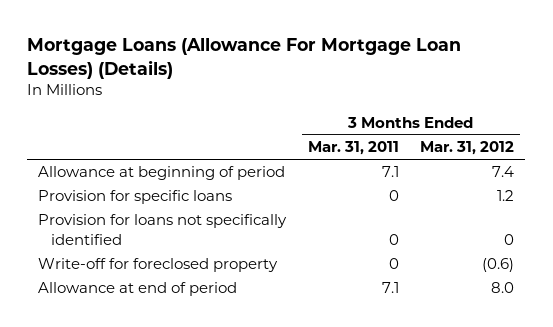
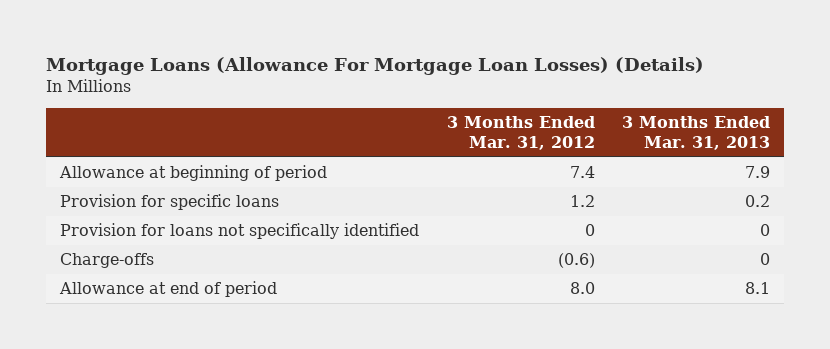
[307,141,399,156] Mar. 31, 2011 -> none
none -> [621,116,770,150] 3 Months Ended Mar. 31, 2013
[38,258,279,273] Write-off for foreclosed property -> [60,253,155,269] Charge-offs

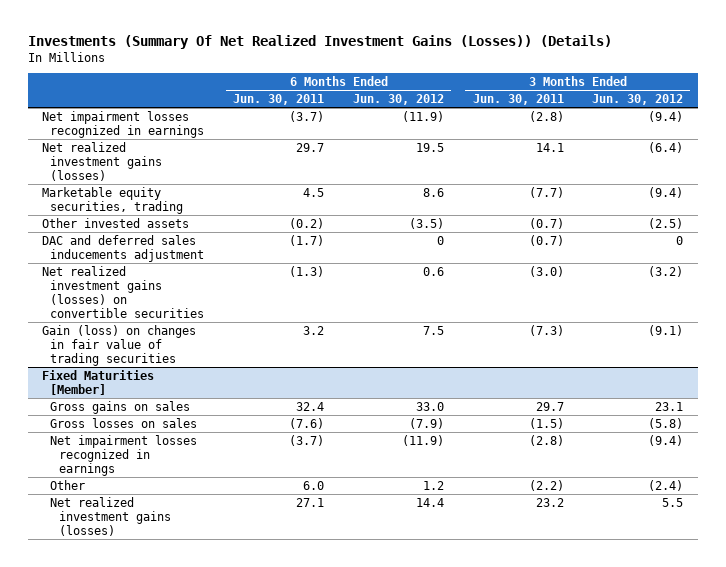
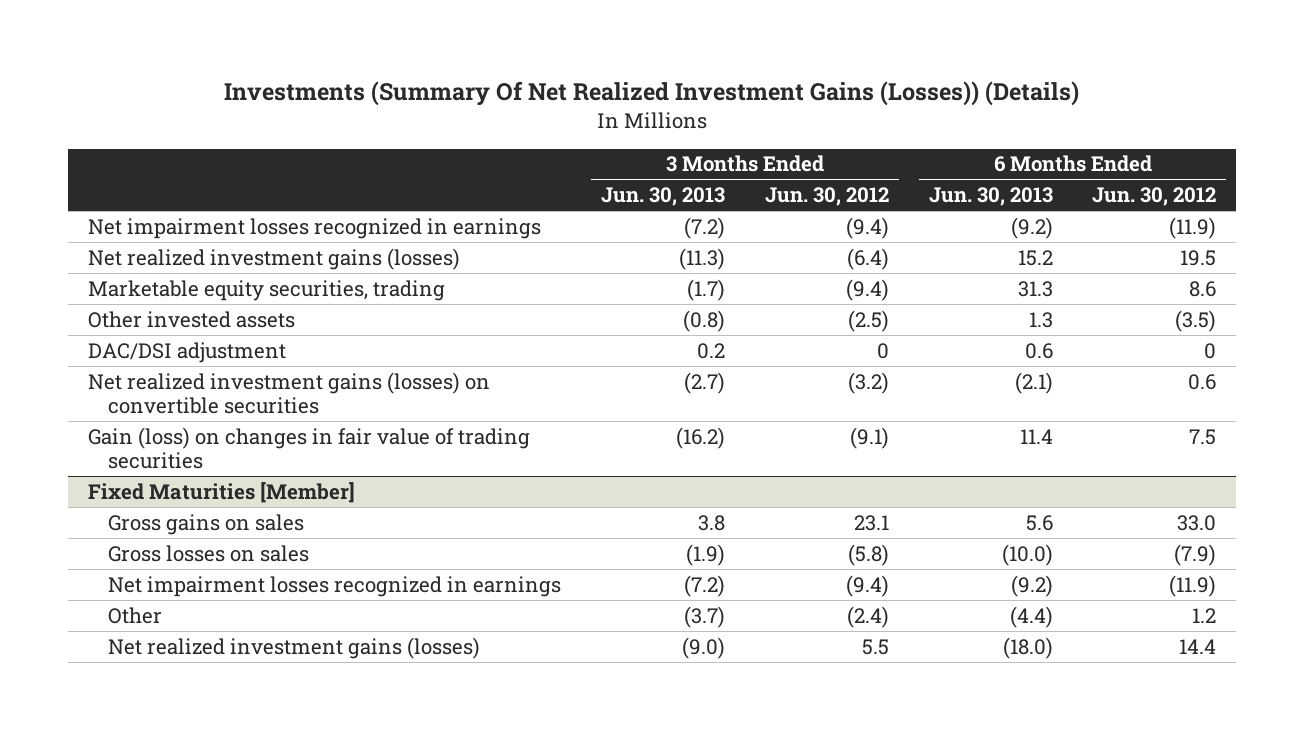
[233,94,325,106] Jun. 30, 2011 -> none
[472,94,564,106] Jun. 30, 2011 -> none
none -> [601,187,726,207] Jun. 30, 2013
none -> [928,187,1053,207] Jun. 30, 2013
[42,234,205,262] DAC and deferred sales inducements adjustment -> [88,341,287,363] DAC/DSI adjustment

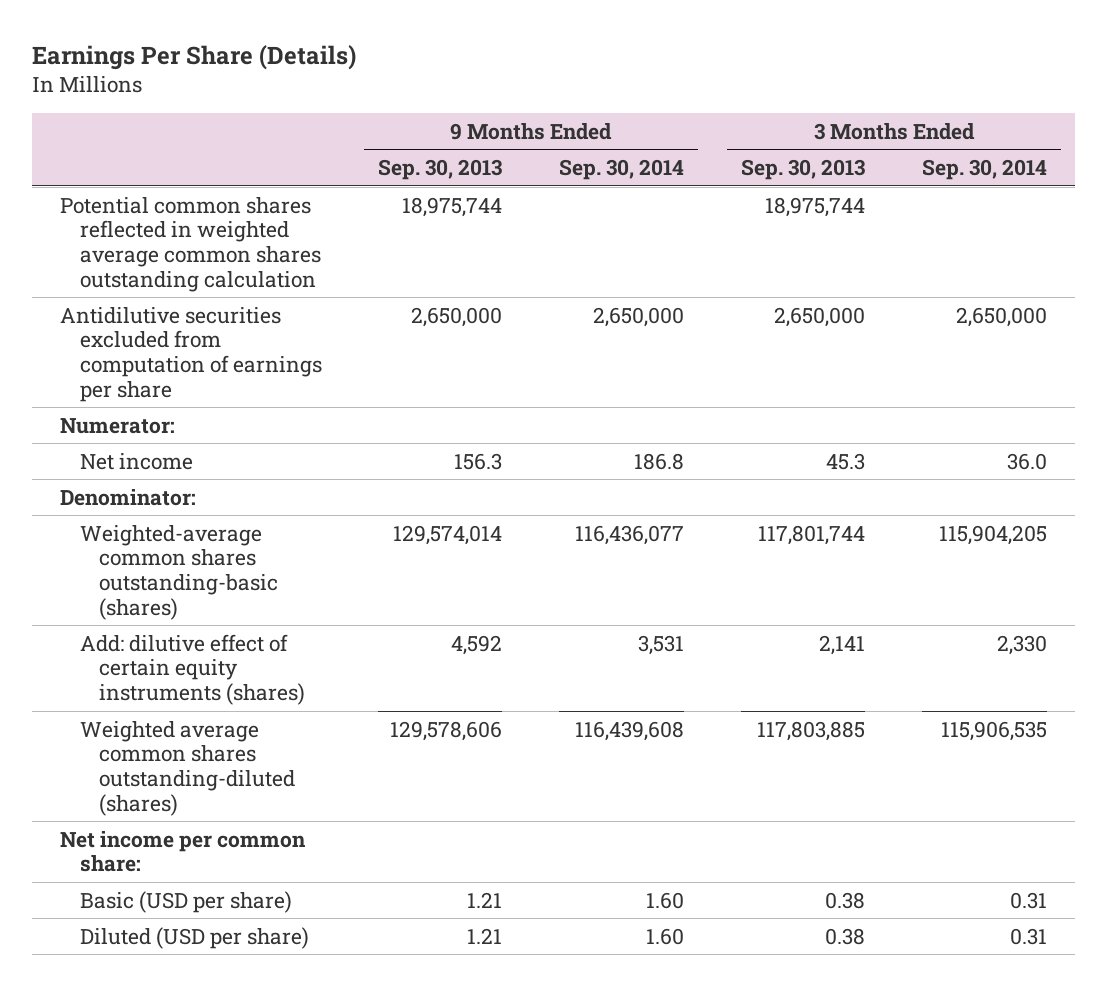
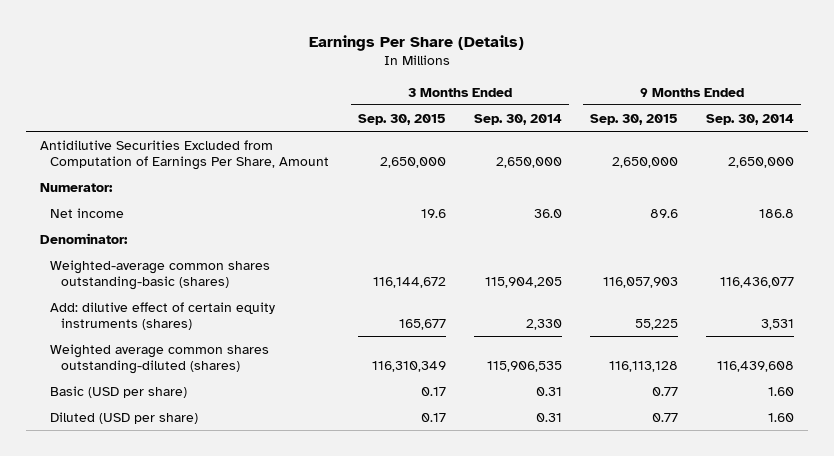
[378,159,503,181] Sep. 30, 2013 -> none
[740,159,865,181] Sep. 30, 2013 -> none
none -> [357,113,446,125] Sep. 30, 2015
none -> [590,113,679,125] Sep. 30, 2015
[60,196,321,292] Potential common shares reflected in weighted average common shares outstanding calculation -> none
[60,306,322,402] Antidilutive securities excluded from computation of earnings per share -> [39,139,330,170] Antidilutive Securities Excluded from Computation of Earnings Per Share, Amount
[60,830,307,873] Net income per common share: -> none

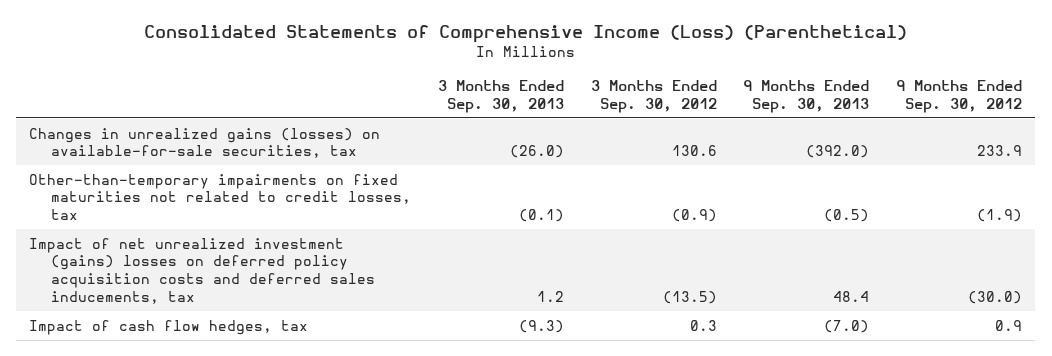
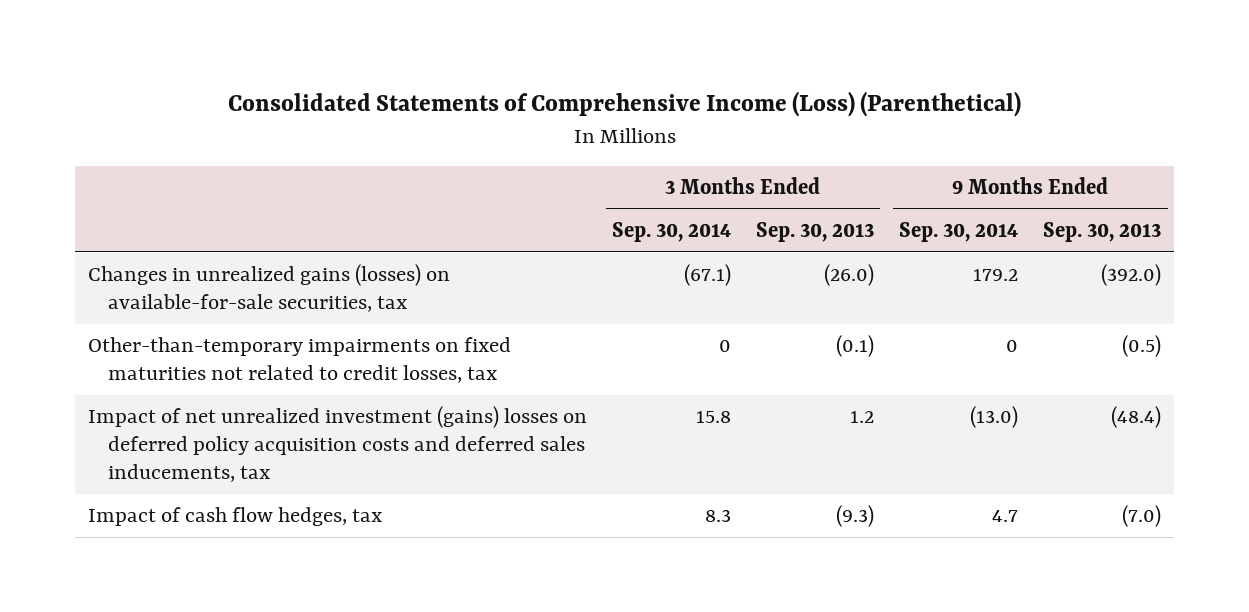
[590,80,717,113] 3 Months Ended Sep. 30, 2012 -> none
[896,80,1023,113] 9 Months Ended Sep. 30, 2012 -> none
none -> [612,222,732,243] Sep. 30, 2014
none -> [899,222,1019,243] Sep. 30, 2014
[833,290,870,302] 48.4 -> [1111,406,1162,429] (48.4)

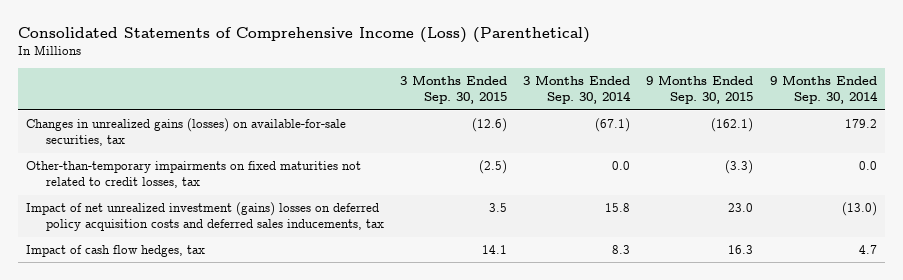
[756,222,875,243] Sep. 30, 2013 -> none
[1043,222,1162,243] Sep. 30, 2013 -> none
none -> [399,75,507,105] 3 Months Ended Sep. 30, 2015
none -> [646,75,754,105] 9 Months Ended Sep. 30, 2015
[719,340,732,353] 0 -> [612,161,631,171] 0.0
[1006,340,1019,353] 0 -> [858,161,877,171] 0.0

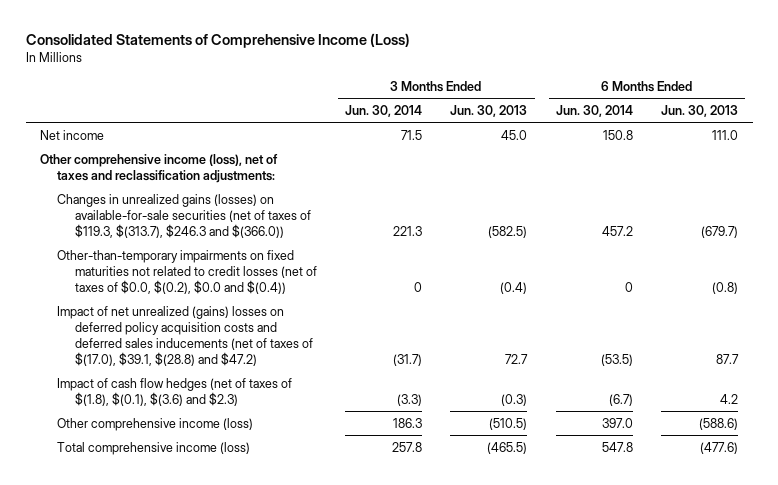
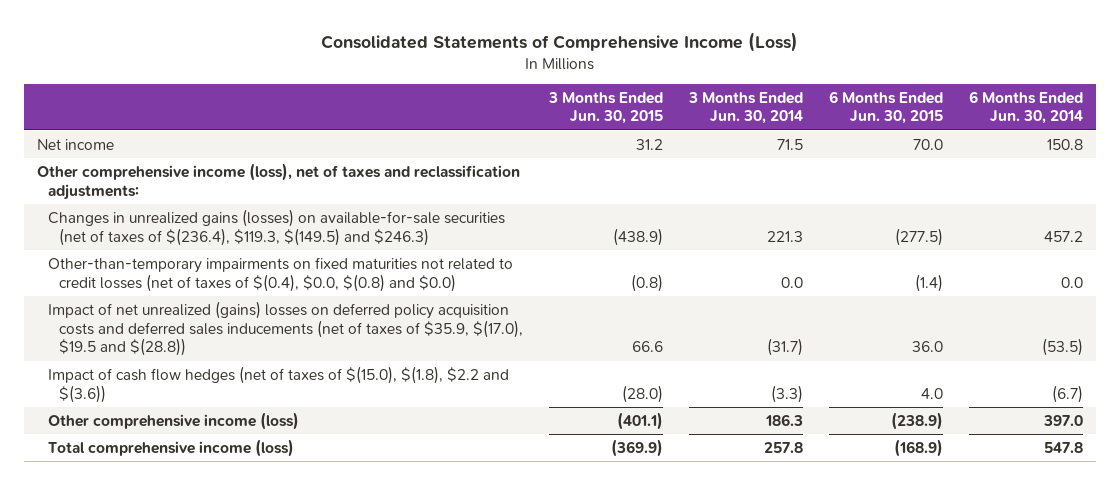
[450,104,528,117] Jun. 30, 2013 -> none
[661,104,739,117] Jun. 30, 2013 -> none
none -> [547,91,663,125] 3 Months Ended Jun. 30, 2015
none -> [828,90,943,125] 6 Months Ended Jun. 30, 2015
[57,193,311,238] Changes in unrealized gains (losses) on available-for-sale securities (net of taxes of $119.3, $(313.7), $246.3 and $(366.0)) -> [47,208,505,246] Changes in unrealized gains (losses) on available-for-sale securities (net of taxes of $(236.4), $119.3, $(149.5) and $246.3)
[57,249,317,294] Other-than-temporary impairments on fixed maturities not related to credit losses (net of taxes of $0.0, $(0.2), $0.0 and $(0.4)) -> [47,256,513,292] Other-than-temporary impairments on fixed maturities not related to credit losses (net of taxes of $(0.4), $0.0, $(0.8) and $0.0)
[414,281,423,292] 0 -> [780,276,803,288] 0.0
[624,281,633,292] 0 -> [1060,276,1083,288] 0.0
[57,305,313,366] Impact of net unrealized (gains) losses on deferred policy acquisition costs and deferred sales inducements (net of taxes of $(17.0), $39.1, $(28.8) and $47.2) -> [47,300,523,357] Impact of net unrealized (gains) losses on deferred policy acquisition costs and deferred sales inducements (net of taxes of $35.9, $(17.0), $19.5 and $(28.8))
[57,377,293,406] Impact of cash flow hedges (net of taxes of $(1.8), $(0.1), $(3.6) and $2.3) -> [47,365,509,403] Impact of cash flow hedges (net of taxes of $(15.0), $(1.8), $2.2 and $(3.6))

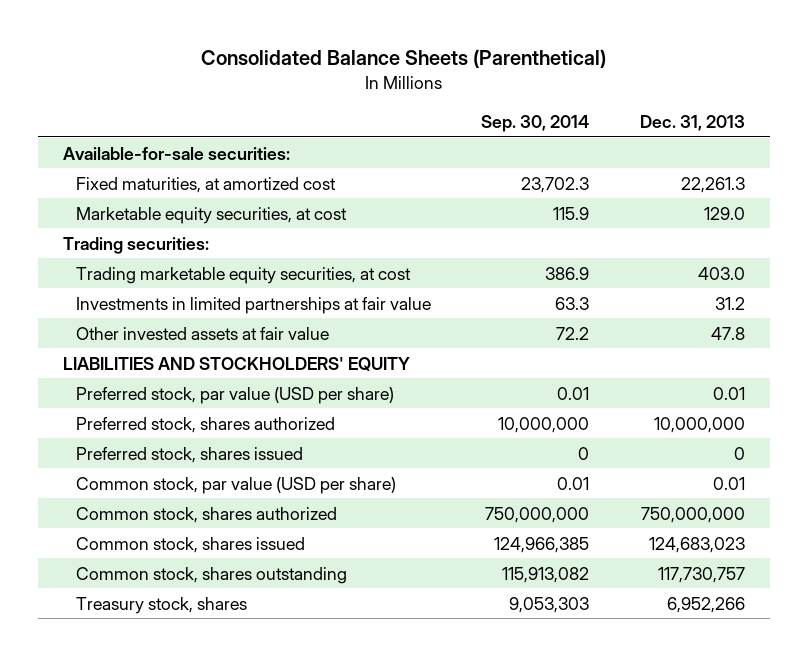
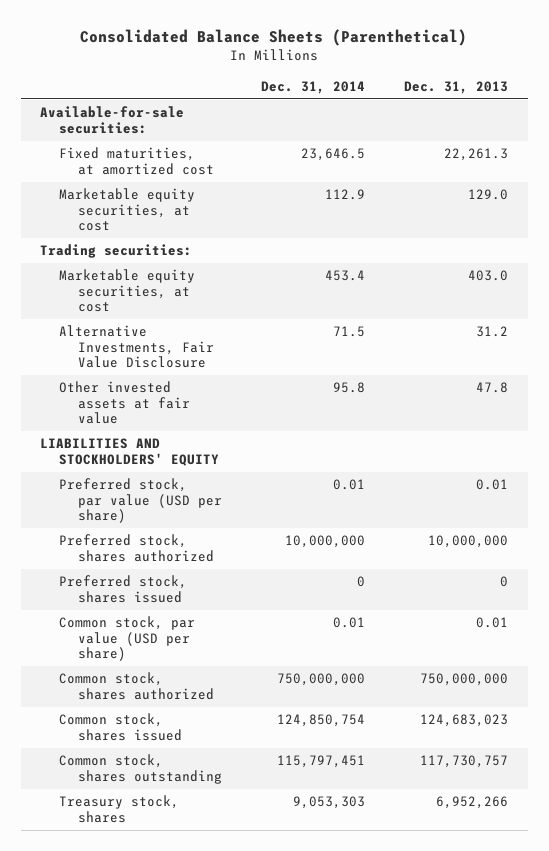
[481,114,590,132] Sep. 30, 2014 -> none
none -> [261,80,366,94] Dec. 31, 2014
[75,266,411,284] Trading marketable equity securities, at cost -> [59,269,196,313] Marketable equity securities, at cost
[75,296,431,314] Investments in limited partnerships at fair value -> [59,325,214,369] Alternative Investments, Fair Value Disclosure

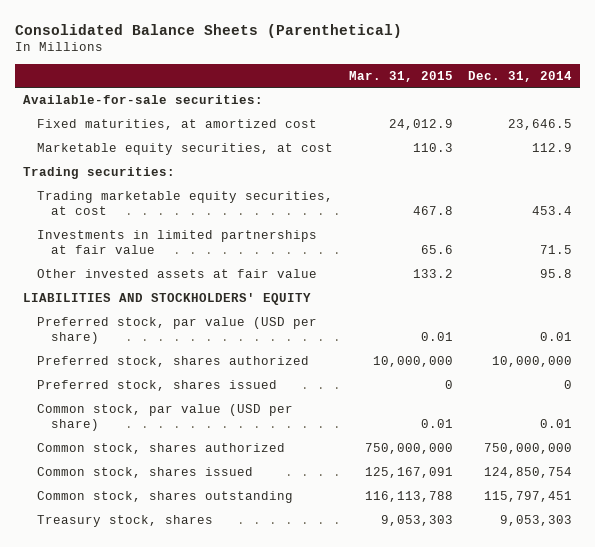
[404,80,509,94] Dec. 31, 2013 -> none
none -> [348,70,453,82] Mar. 31, 2015
[59,269,196,313] Marketable equity securities, at cost -> [36,190,333,216] Trading marketable equity securities, at cost
[59,325,214,369] Alternative Investments, Fair Value Disclosure -> [36,229,317,255] Investments in limited partnerships at fair value

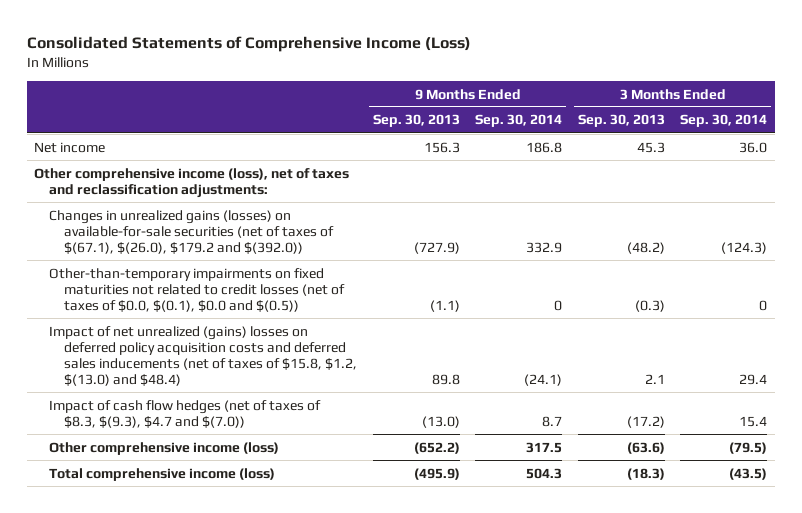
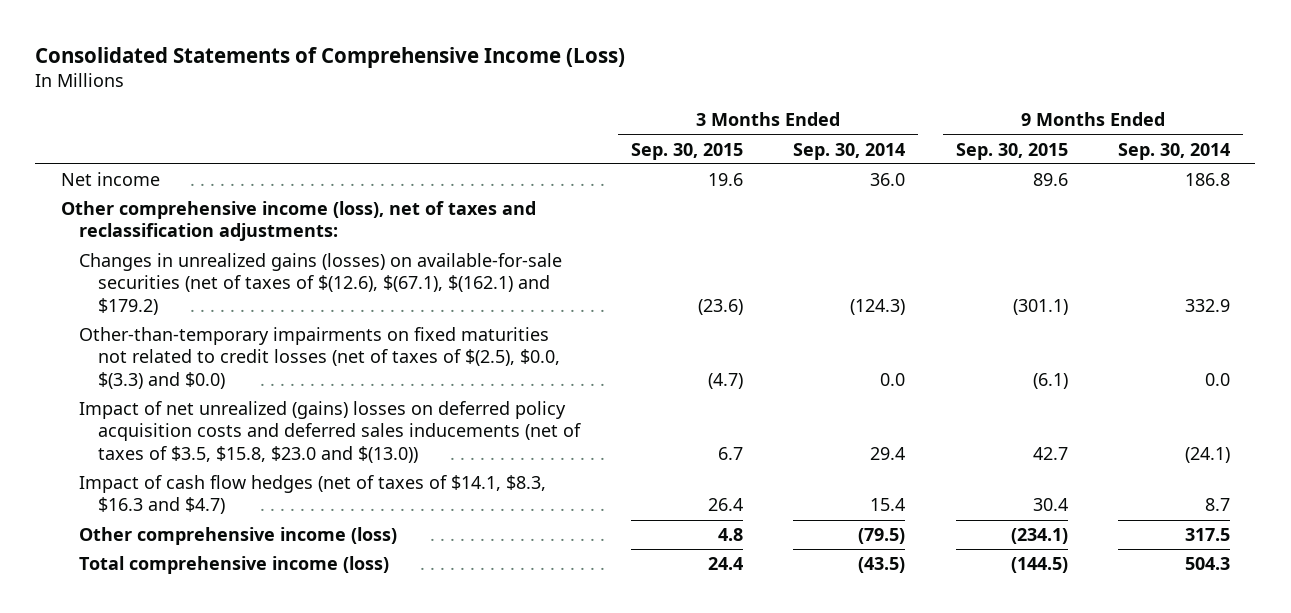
[372,114,460,128] Sep. 30, 2013 -> none
[577,114,665,128] Sep. 30, 2013 -> none
none -> [630,142,743,160] Sep. 30, 2015
none -> [955,142,1068,160] Sep. 30, 2015
[49,209,335,254] Changes in unrealized gains (losses) on available-for-sale securities (net of taxes of $(67.1), $(26.0), $179.2 and $(392.0)) -> [79,253,563,315] Changes in unrealized gains (losses) on available-for-sale securities (net of taxes of $(12.6), $(67.1), $(162.1) and $179.2)
[49,267,346,312] Other-than-temporary impairments on fixed maturities not related to credit losses (net of taxes of $0.0, $(0.1), $0.0 and $(0.5)) -> [79,327,561,389] Other-than-temporary impairments on fixed maturities not related to credit losses (net of taxes of $(2.5), $0.0, $(3.3) and $0.0)
[554,299,563,311] 0 -> [1205,372,1231,386] 0.0
[759,299,768,311] 0 -> [880,372,906,386] 0.0
[49,325,358,386] Impact of net unrealized (gains) losses on deferred policy acquisition costs and deferred sales inducements (net of taxes of $15.8, $1.2, $(13.0) and $48.4) -> [79,401,582,463] Impact of net unrealized (gains) losses on deferred policy acquisition costs and deferred sales inducements (net of taxes of $3.5, $15.8, $23.0 and $(13.0))
[49,399,322,428] Impact of cash flow hedges (net of taxes of $8.3, $(9.3), $4.7 and $(7.0)) -> [79,475,547,515] Impact of cash flow hedges (net of taxes of $14.1, $8.3, $16.3 and $4.7)

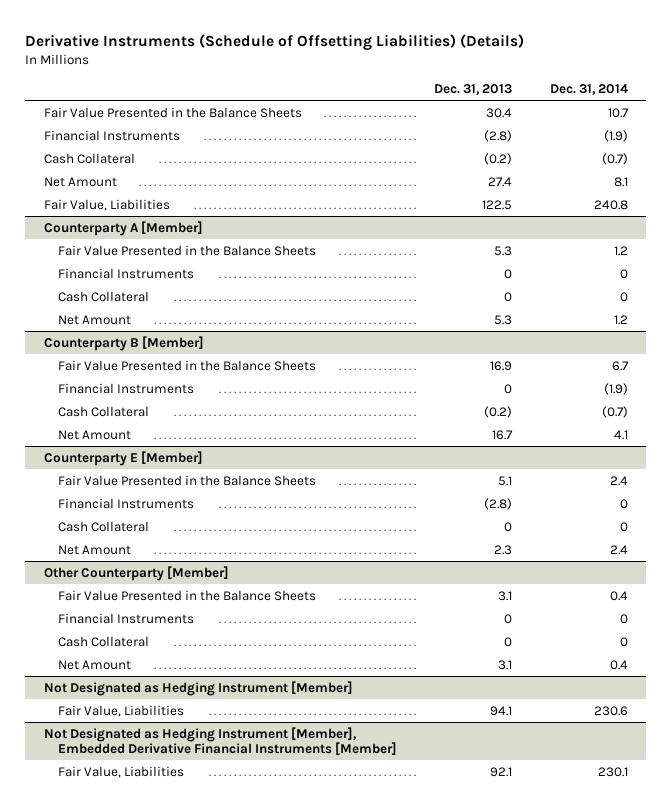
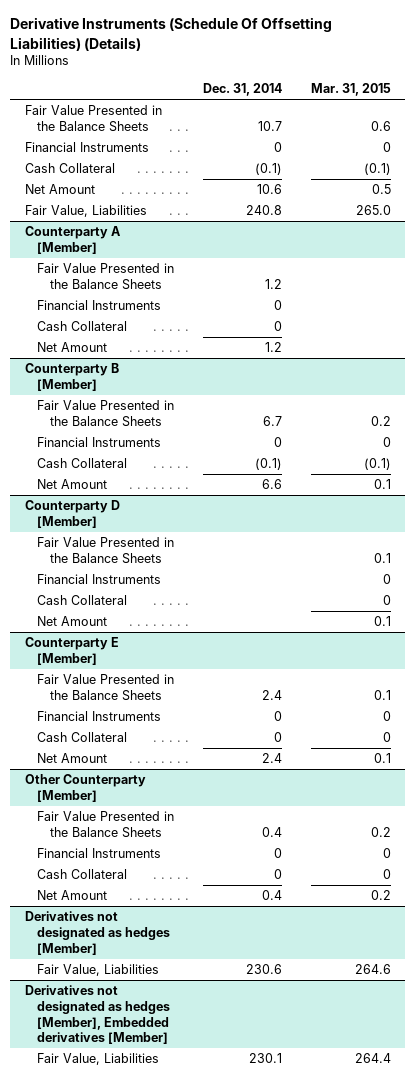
[25,34,525,51] Derivative Instruments (Schedule of Offsetting Liabilities) (Details) -> [10,17,333,51] Derivative Instruments (Schedule Of Offsetting Liabilities) (Details)
[434,83,513,95] Dec. 31, 2013 -> none
none -> [310,82,391,96] Mar. 31, 2015
[603,129,628,142] (1.9) -> [274,142,283,153] 0
[601,152,628,165] (0.7) -> [255,163,283,176] (0.1)
[613,176,628,187] 8.1 -> [257,184,283,195] 10.6
[603,382,628,395] (1.9) -> [274,437,283,448] 0
[601,405,628,418] (0.7) -> [255,458,283,471] (0.1)
[613,429,628,440] 4.1 -> [262,479,283,490] 6.6
none -> [24,500,120,528] Counterparty D [Member]
none -> [37,537,175,564] Fair Value Presented in the Balance Sheets
none -> [37,574,162,585] Financial Instruments
none -> [37,595,128,606] Cash Collateral
none -> [37,616,108,627] Net Amount
[44,680,354,696] Not Designated as Hedging Instrument [Member] -> [24,911,171,955] Derivatives not designated as hedges [Member]
[44,726,398,755] Not Designated as Hedging Instrument [Member], Embedded Derivative Financial Instruments [Member] -> none
none -> [24,985,171,1045] Derivatives not designated as hedges [Member], Embedded derivatives [Member]

